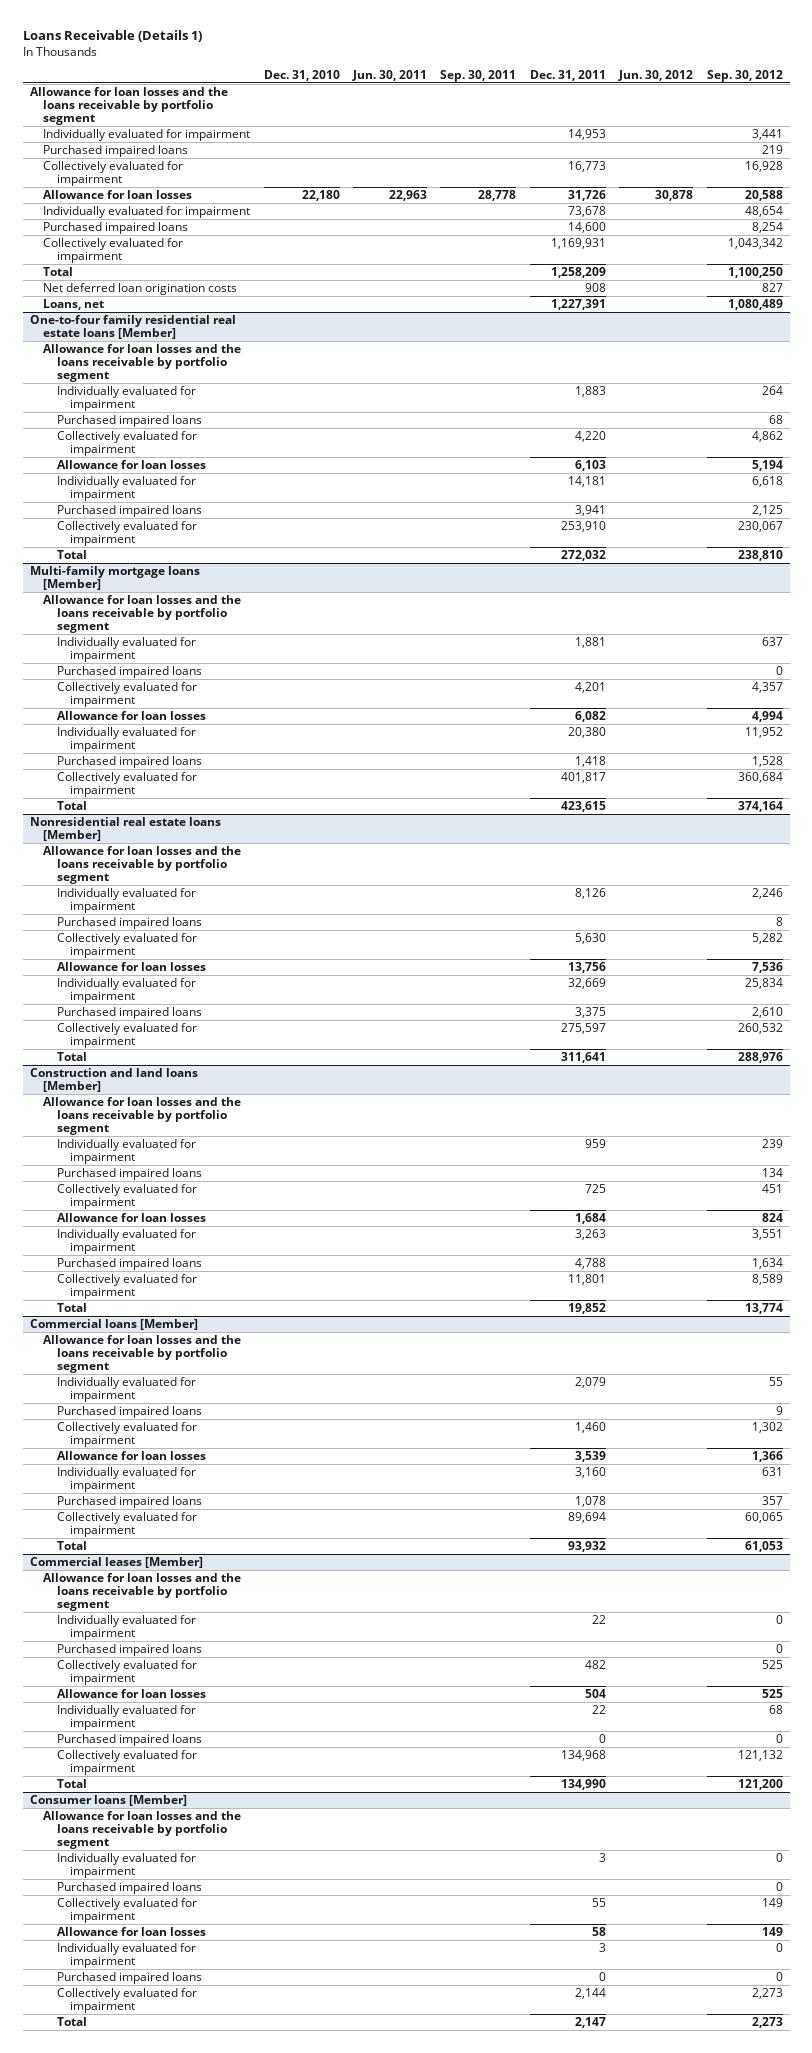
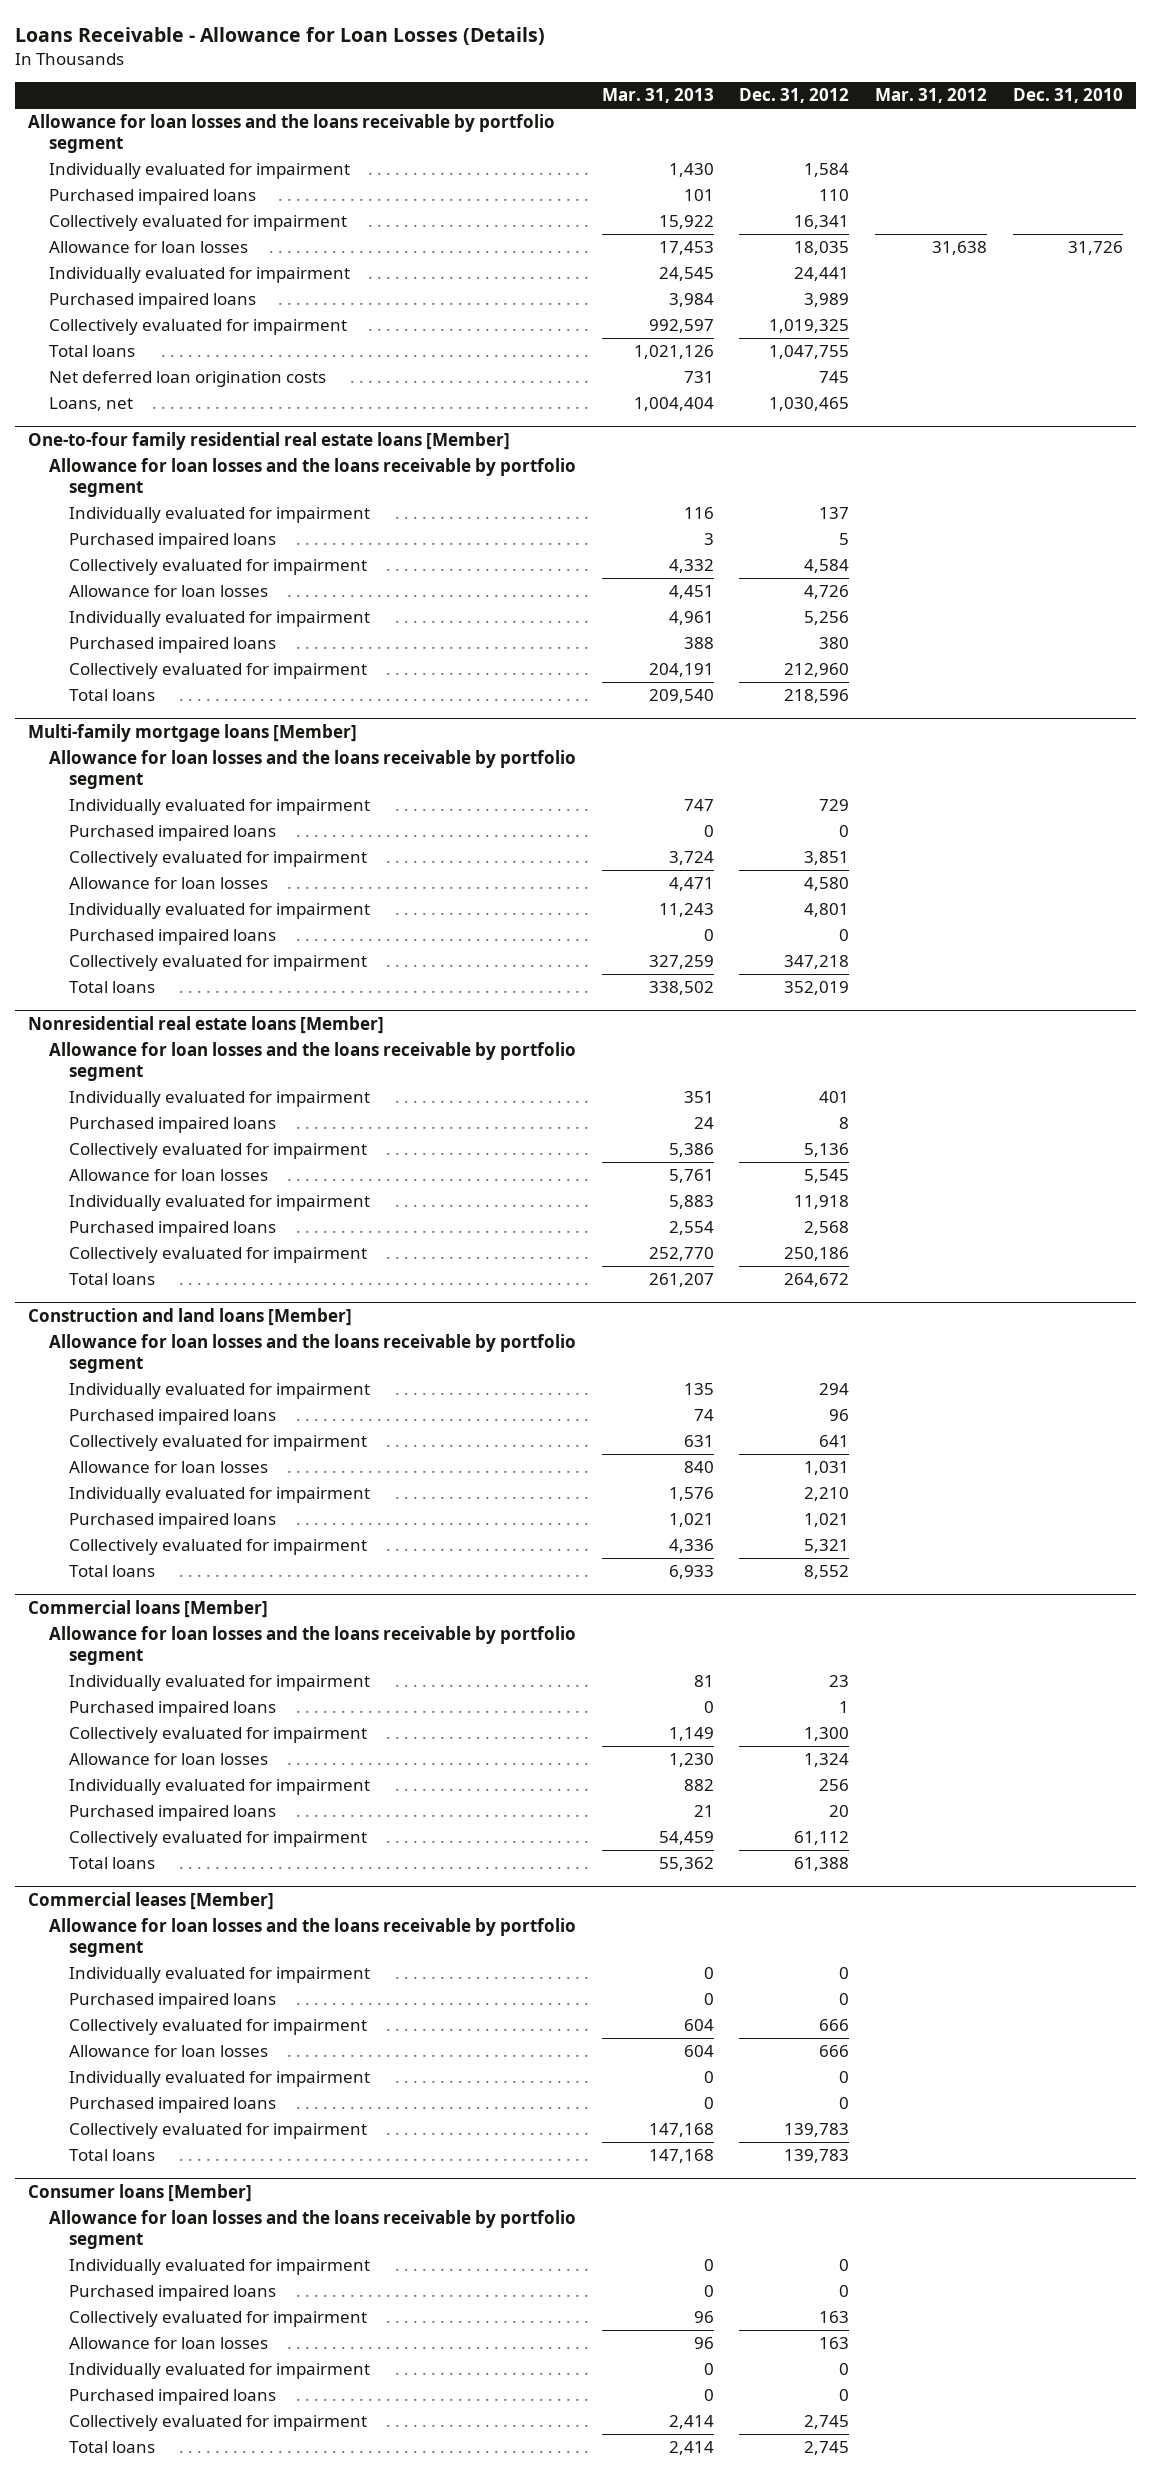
[22,30,202,43] Loans Receivable (Details 1) -> [15,26,546,45] Loans Receivable - Allowance for Loan Losses (Details)
[352,69,428,81] Jun. 30, 2011 -> none
[440,69,517,82] Sep. 30, 2011 -> none
[529,69,606,81] Dec. 31, 2011 -> none
[618,69,694,81] Jun. 30, 2012 -> none
[706,69,783,82] Sep. 30, 2012 -> none
none -> [601,88,714,104] Mar. 31, 2013
none -> [739,88,850,104] Dec. 31, 2012
none -> [875,88,988,104] Mar. 31, 2012
[301,190,340,202] 22,180 -> [1067,241,1123,256] 31,726
[43,267,74,277] Total -> [48,345,135,358] Total loans
[56,550,87,560] Total -> [69,689,156,702] Total loans
[56,801,87,811] Total -> [69,981,156,994] Total loans
[56,1052,87,1062] Total -> [69,1273,156,1286] Total loans
[56,1303,87,1313] Total -> [69,1565,156,1578] Total loans
[56,1541,87,1551] Total -> [69,1857,156,1870] Total loans
[56,1779,87,1789] Total -> [69,2149,156,2162] Total loans
[56,2017,87,2027] Total -> [69,2441,156,2454] Total loans

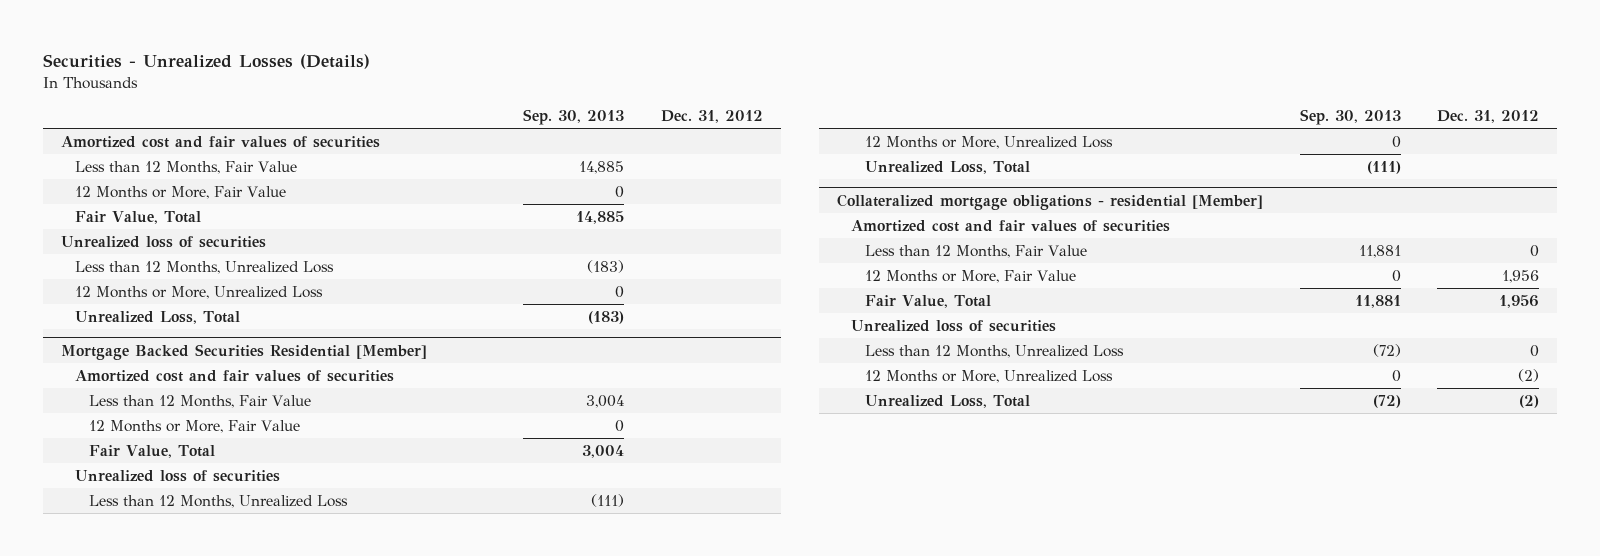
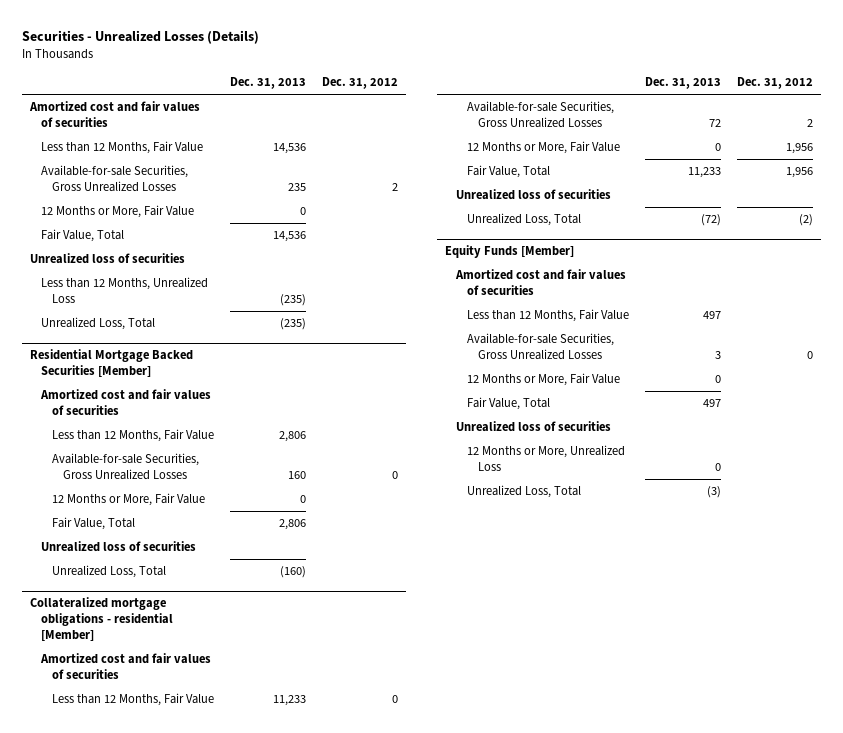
[523,108,625,125] Sep. 30, 2013 -> none
none -> [230,77,307,90] Dec. 31, 2013
none -> [41,164,189,192] Available-for-sale Securities, Gross Unrealized Losses
[74,285,323,299] 12 Months or More, Unrealized Loss -> none
[61,343,428,360] Mortgage Backed Securities Residential [Member] -> [30,348,194,377] Residential Mortgage Backed Securities [Member]
none -> [51,452,199,480] Available-for-sale Securities, Gross Unrealized Losses
[88,494,348,508] Less than 12 Months, Unrealized Loss -> none
[864,135,1113,149] 12 Months or More, Unrealized Loss -> none
none -> [466,100,614,128] Available-for-sale Securities, Gross Unrealized Losses
[864,344,1124,358] Less than 12 Months, Unrealized Loss -> none
[864,369,1113,383] 12 Months or More, Unrealized Loss -> none
none -> [445,244,575,258] Equity Funds [Member]
none -> [455,268,627,295] Amortized cost and fair values of securities
none -> [466,308,629,322] Less than 12 Months, Fair Value
none -> [466,332,614,360] Available-for-sale Securities, Gross Unrealized Losses
none -> [466,372,620,386] 12 Months or More, Fair Value
none -> [466,396,550,410] Fair Value, Total
none -> [456,420,612,432] Unrealized loss of securities
none -> [466,444,625,471] 12 Months or More, Unrealized Loss
none -> [466,484,581,498] Unrealized Loss, Total

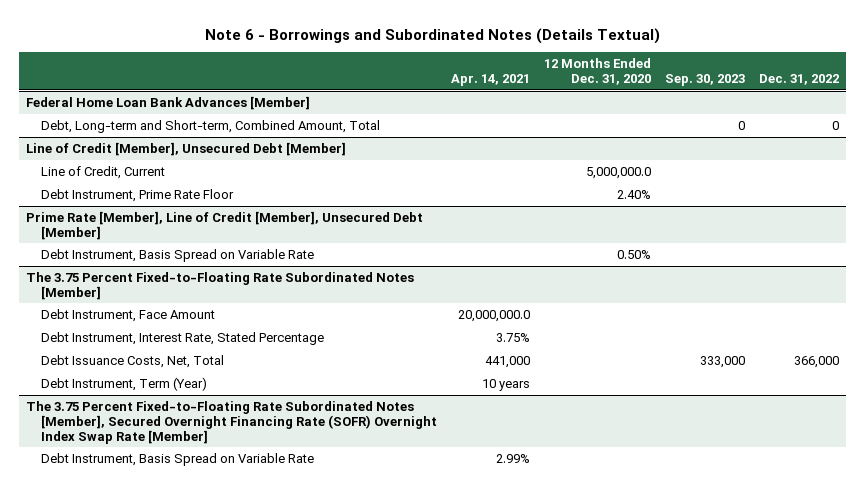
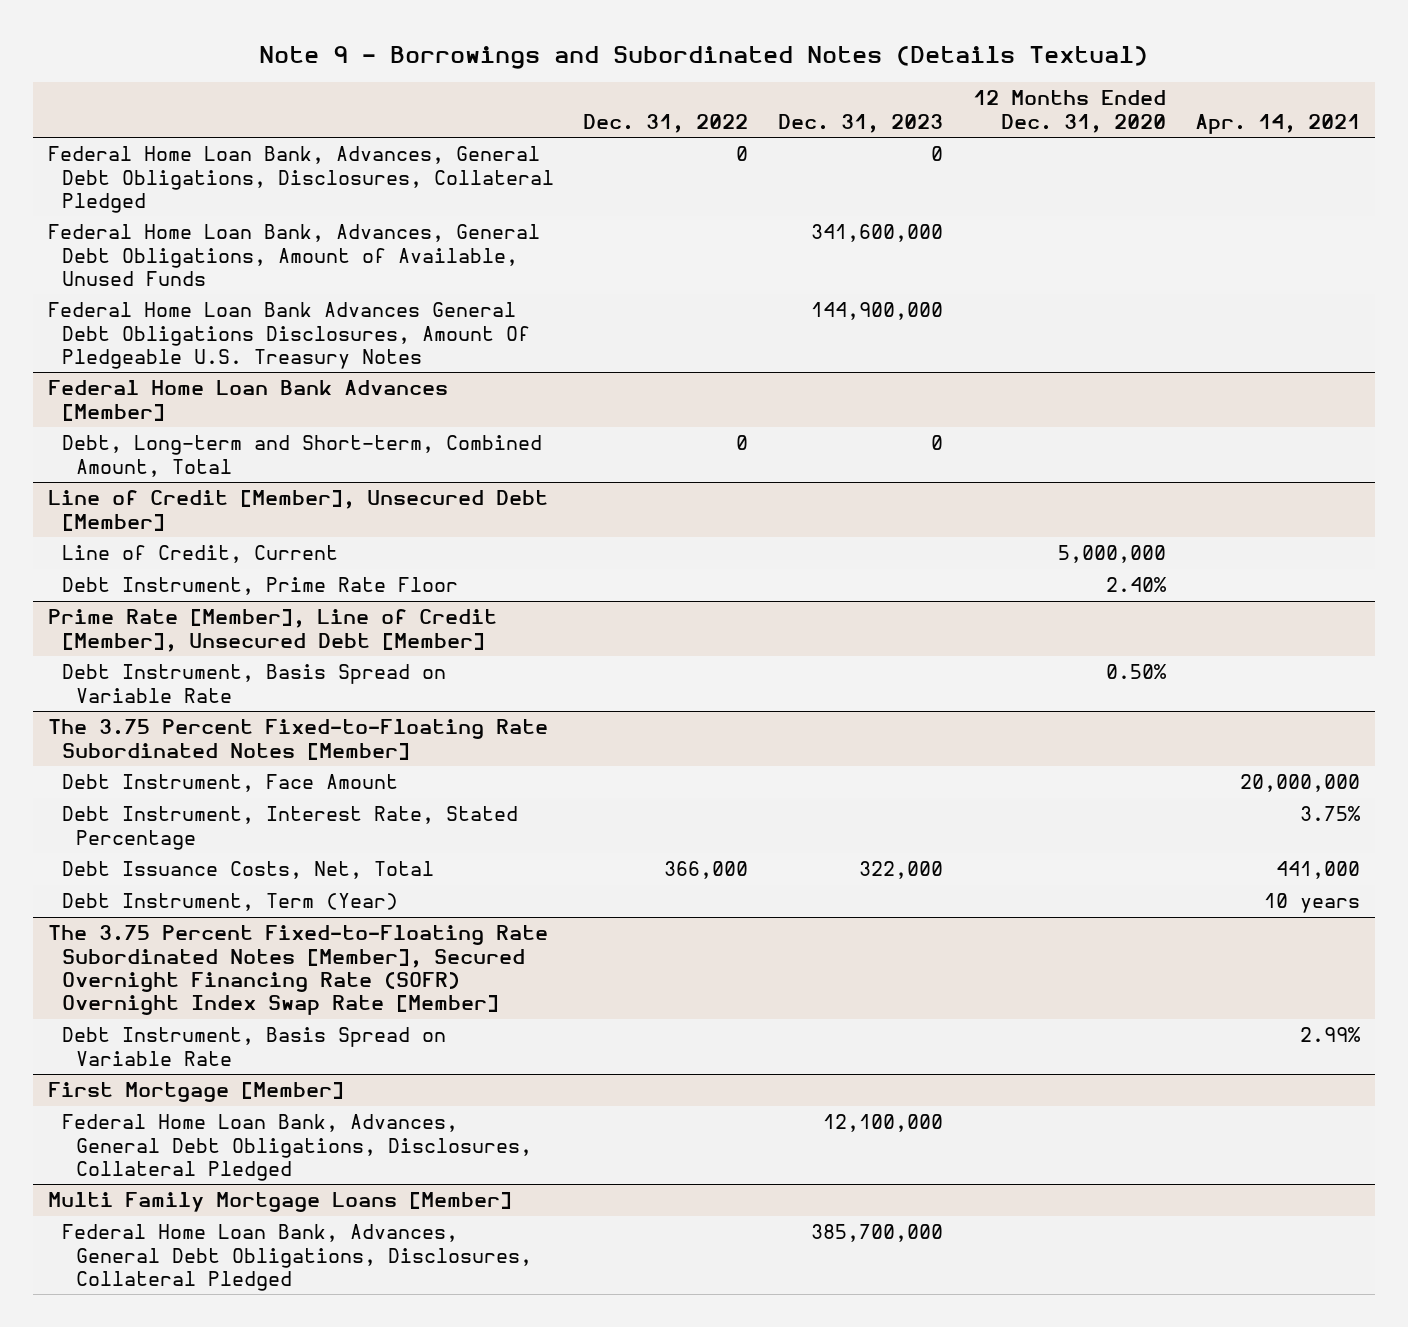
[204,27,660,44] Note 6 - Borrowings and Subordinated Notes (Details Textual) -> [258,45,1148,69] Note 9 - Borrowings and Subordinated Notes (Details Textual)
[665,74,746,87] Sep. 30, 2023 -> none
none -> [777,113,943,133] Dec. 31, 2023
none -> [47,146,554,214] Federal Home Loan Bank, Advances, General Debt Obligations, Disclosures, Collateral Pledged
none -> [47,224,540,287] Federal Home Loan Bank, Advances, General Debt Obligations, Amount of Available, Unused Funds
none -> [47,302,530,370] Federal Home Loan Bank Advances General Debt Obligations Disclosures, Amount Of Pledgeable U.S. Treasury Notes
[586,166,652,179] 5,000,000.0 -> [1057,545,1166,564] 5,000,000
[458,309,531,322] 20,000,000.0 -> [1240,774,1361,793] 20,000,000
none -> [47,1082,344,1103] First Mortgage [Member]
none -> [61,1114,532,1182] Federal Home Loan Bank, Advances, General Debt Obligations, Disclosures, Collateral Pledged
none -> [47,1192,512,1213] Multi Family Mortgage Loans [Member]
none -> [61,1224,532,1292] Federal Home Loan Bank, Advances, General Debt Obligations, Disclosures, Collateral Pledged

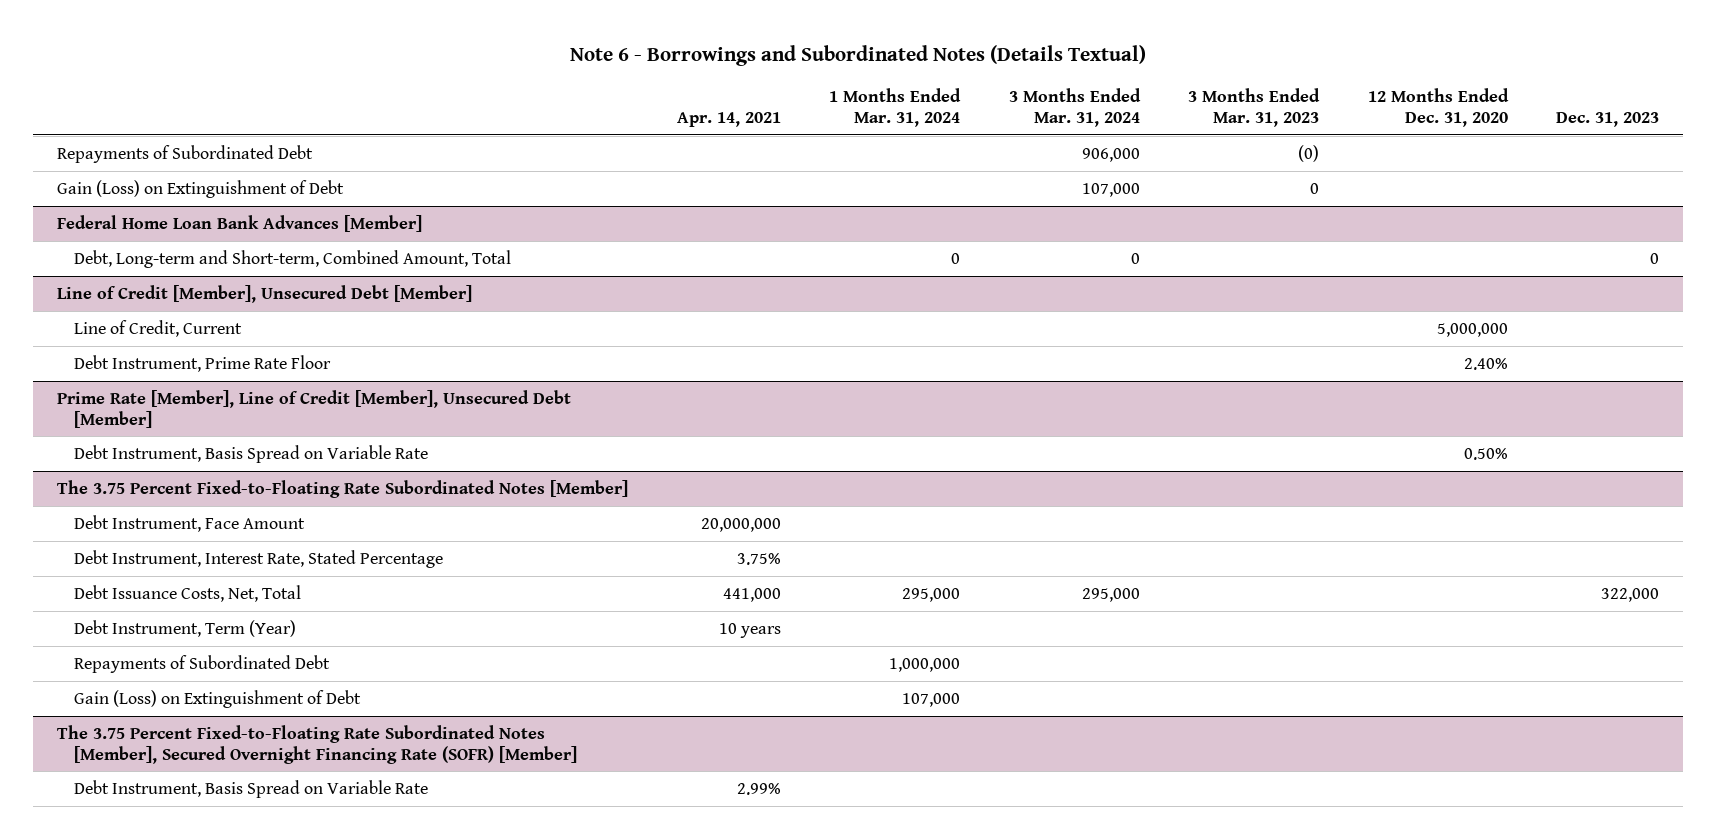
[258,45,1148,69] Note 9 - Borrowings and Subordinated Notes (Details Textual) -> [570,45,1147,67] Note 6 - Borrowings and Subordinated Notes (Details Textual)
[583,113,749,133] Dec. 31, 2022 -> none
none -> [829,88,962,127] 1 Months Ended Mar. 31, 2024
none -> [1008,88,1141,127] 3 Months Ended Mar. 31, 2024
none -> [1188,88,1321,127] 3 Months Ended Mar. 31, 2023
[47,146,554,214] Federal Home Loan Bank, Advances, General Debt Obligations, Disclosures, Collateral Pledged -> none
[47,224,540,287] Federal Home Loan Bank, Advances, General Debt Obligations, Amount of Available, Unused Funds -> none
[47,302,530,370] Federal Home Loan Bank Advances General Debt Obligations Disclosures, Amount Of Pledgeable U.S. Treasury Notes -> none
none -> [57,144,314,163] Repayments of Subordinated Debt
none -> [57,179,345,198] Gain (Loss) on Extinguishment of Debt
none -> [74,654,331,673] Repayments of Subordinated Debt
none -> [74,689,362,708] Gain (Loss) on Extinguishment of Debt
[47,925,548,1016] The 3.75 Percent Fixed-to-Floating Rate Subordinated Notes [Member], Secured Overnight Financing Rate (SOFR) Overnight Index Swap Rate [Member] -> [57,724,578,764] The 3.75 Percent Fixed-to-Floating Rate Subordinated Notes [Member], Secured Overnight Financing Rate (SOFR) [Member]
[47,1082,344,1103] First Mortgage [Member] -> none
[61,1114,532,1182] Federal Home Loan Bank, Advances, General Debt Obligations, Disclosures, Collateral Pledged -> none
[47,1192,512,1213] Multi Family Mortgage Loans [Member] -> none
[61,1224,532,1292] Federal Home Loan Bank, Advances, General Debt Obligations, Disclosures, Collateral Pledged -> none

